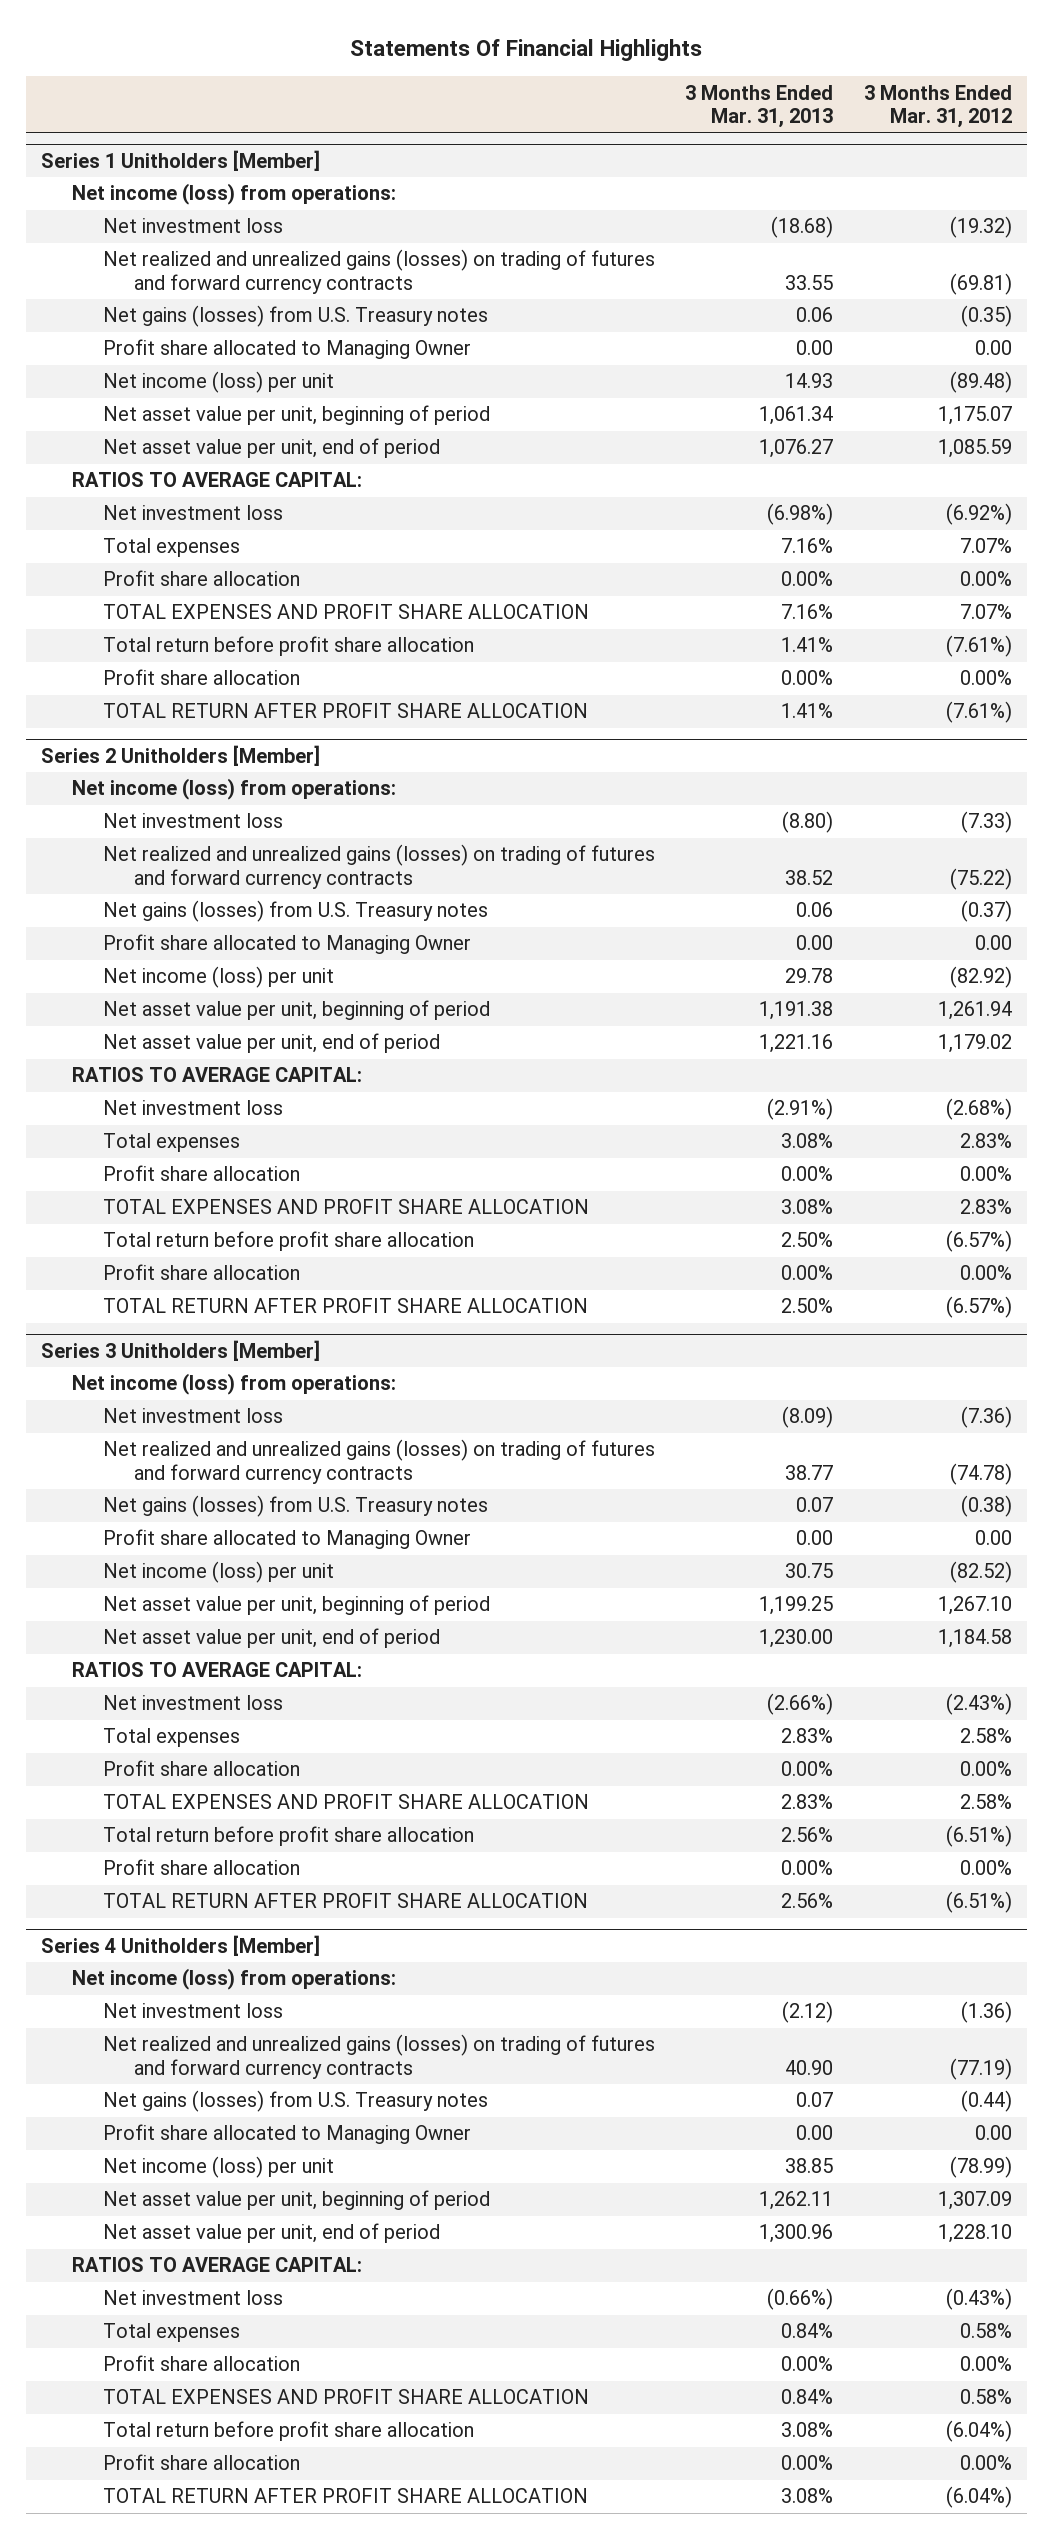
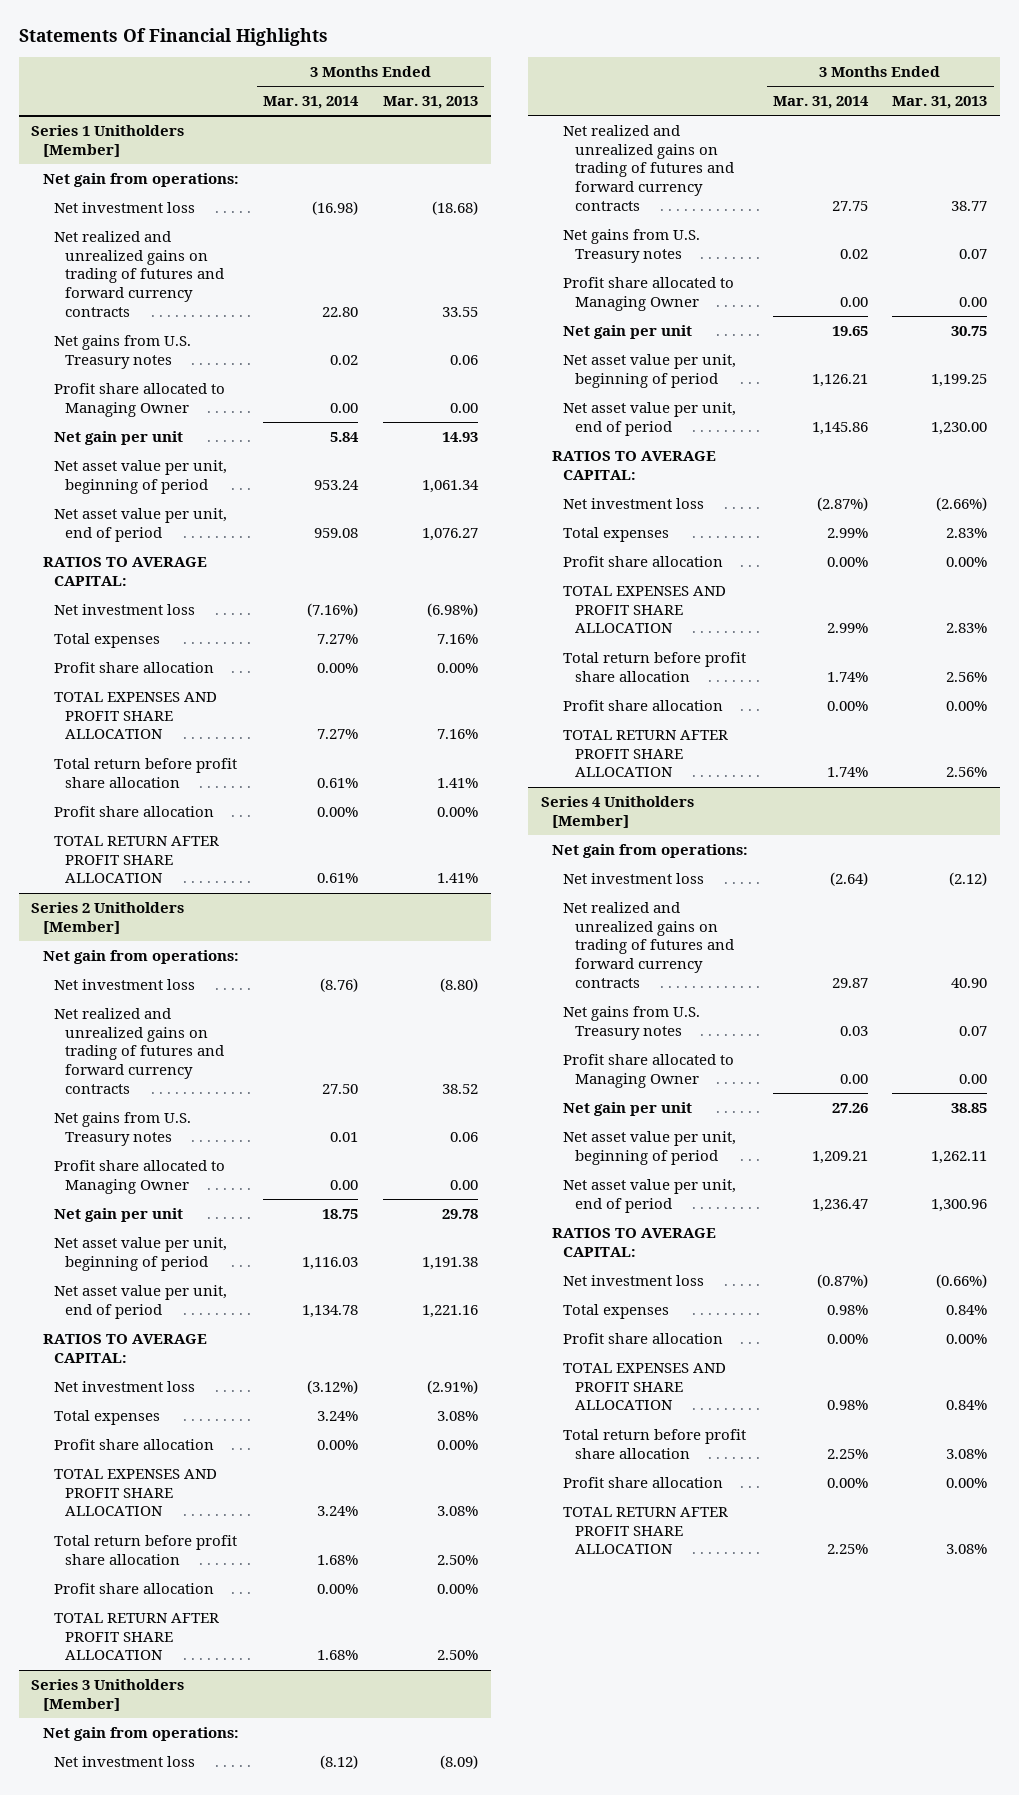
[863,84,1012,128] 3 Months Ended Mar. 31, 2012 -> none
none -> [263,96,360,110] Mar. 31, 2014
[71,183,396,206] Net income (loss) from operations: -> [42,172,239,187] Net gain from operations:
[102,249,655,294] Net realized and unrealized gains (losses) on trading of futures and forward currency contracts -> [54,230,225,317] Net realized and unrealized gains on trading of futures and forward currency contracts
[102,305,488,328] Net gains (losses) from U.S. Treasury notes -> [54,334,192,369] Net gains from U.S. Treasury notes
[102,371,334,394] Net income (loss) per unit -> [54,430,184,445] Net gain per unit
[71,778,396,801] Net income (loss) from operations: -> [42,949,239,964] Net gain from operations:
[102,844,655,889] Net realized and unrealized gains (losses) on trading of futures and forward currency contracts -> [54,1007,225,1094] Net realized and unrealized gains on trading of futures and forward currency contracts
[102,900,488,923] Net gains (losses) from U.S. Treasury notes -> [54,1111,192,1146] Net gains from U.S. Treasury notes
[102,966,334,989] Net income (loss) per unit -> [54,1207,184,1222] Net gain per unit
[71,1373,396,1396] Net income (loss) from operations: -> [42,1726,239,1741] Net gain from operations:
[102,1439,655,1484] Net realized and unrealized gains (losses) on trading of futures and forward currency contracts -> [563,124,734,211] Net realized and unrealized gains on trading of futures and forward currency contracts
[102,1495,488,1518] Net gains (losses) from U.S. Treasury notes -> [563,228,701,263] Net gains from U.S. Treasury notes
[102,1561,334,1584] Net income (loss) per unit -> [563,324,693,339] Net gain per unit
[71,1968,396,1991] Net income (loss) from operations: -> [551,843,748,858] Net gain from operations:
[102,2034,655,2079] Net realized and unrealized gains (losses) on trading of futures and forward currency contracts -> [563,901,734,988] Net realized and unrealized gains on trading of futures and forward currency contracts
[102,2090,488,2113] Net gains (losses) from U.S. Treasury notes -> [563,1005,701,1040] Net gains from U.S. Treasury notes
[102,2156,334,2179] Net income (loss) per unit -> [563,1101,693,1116] Net gain per unit

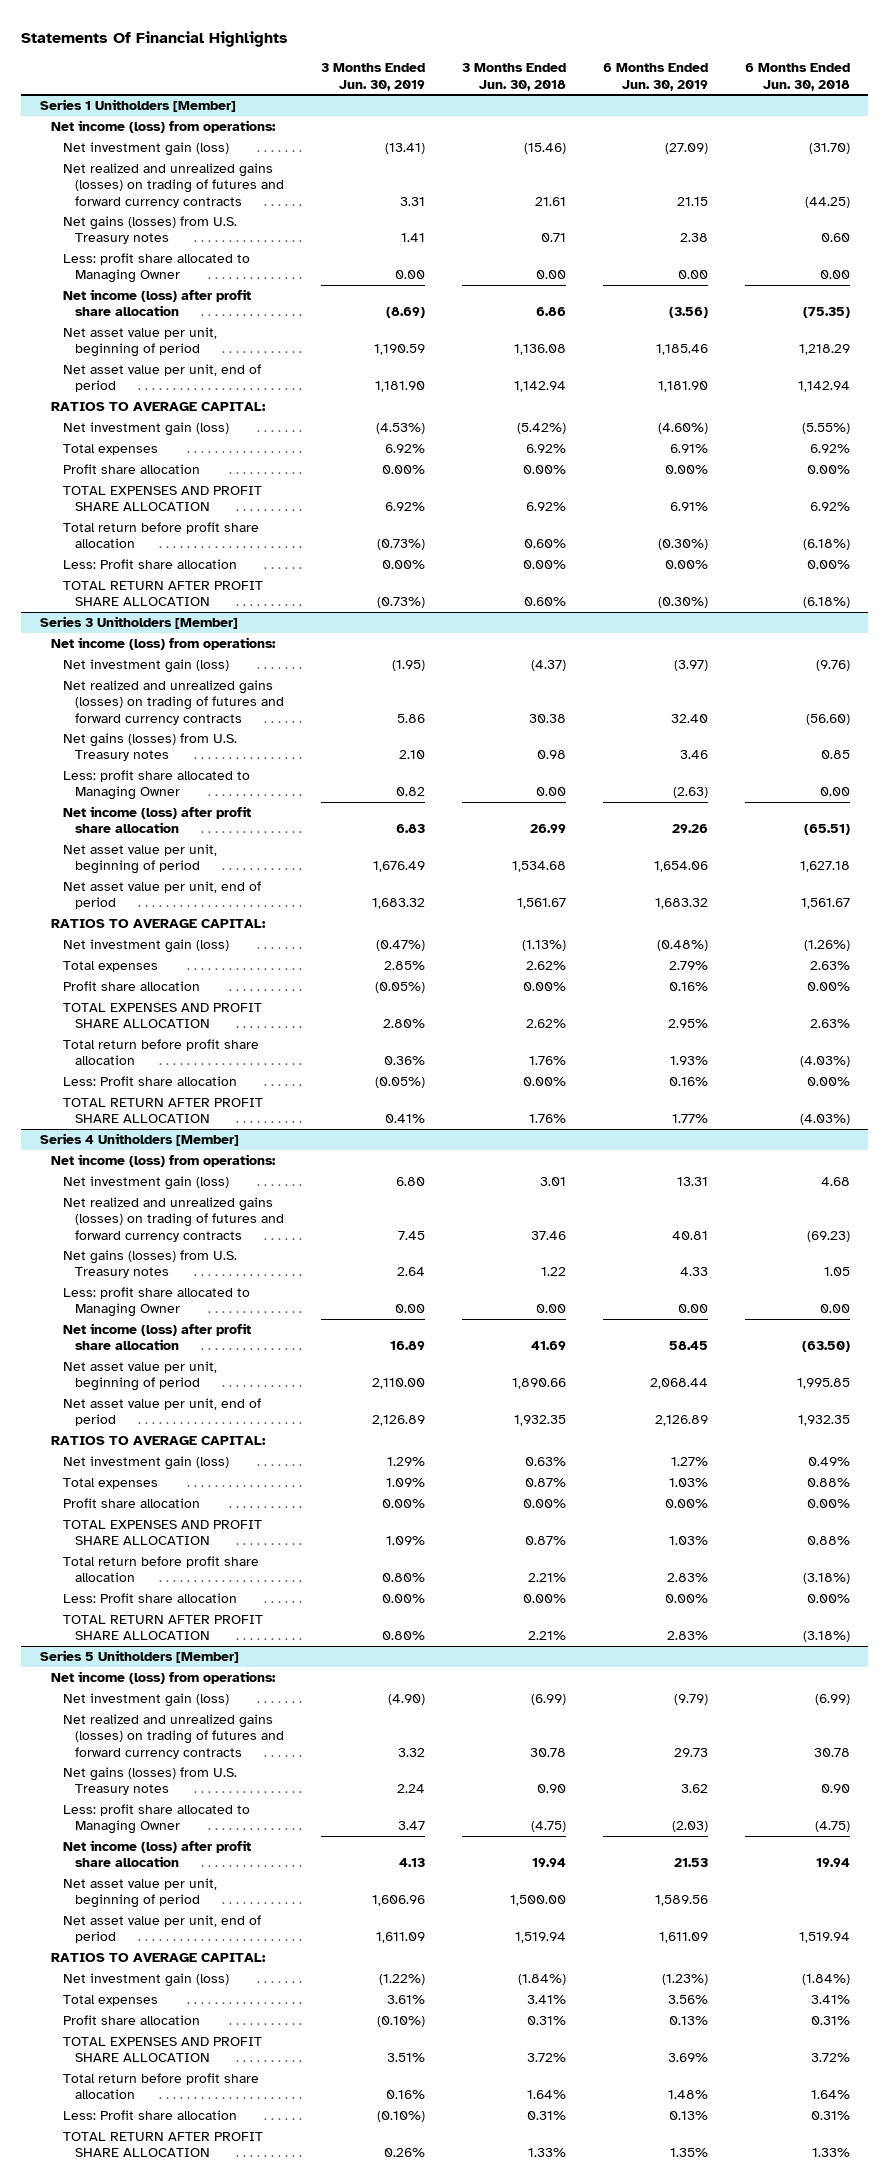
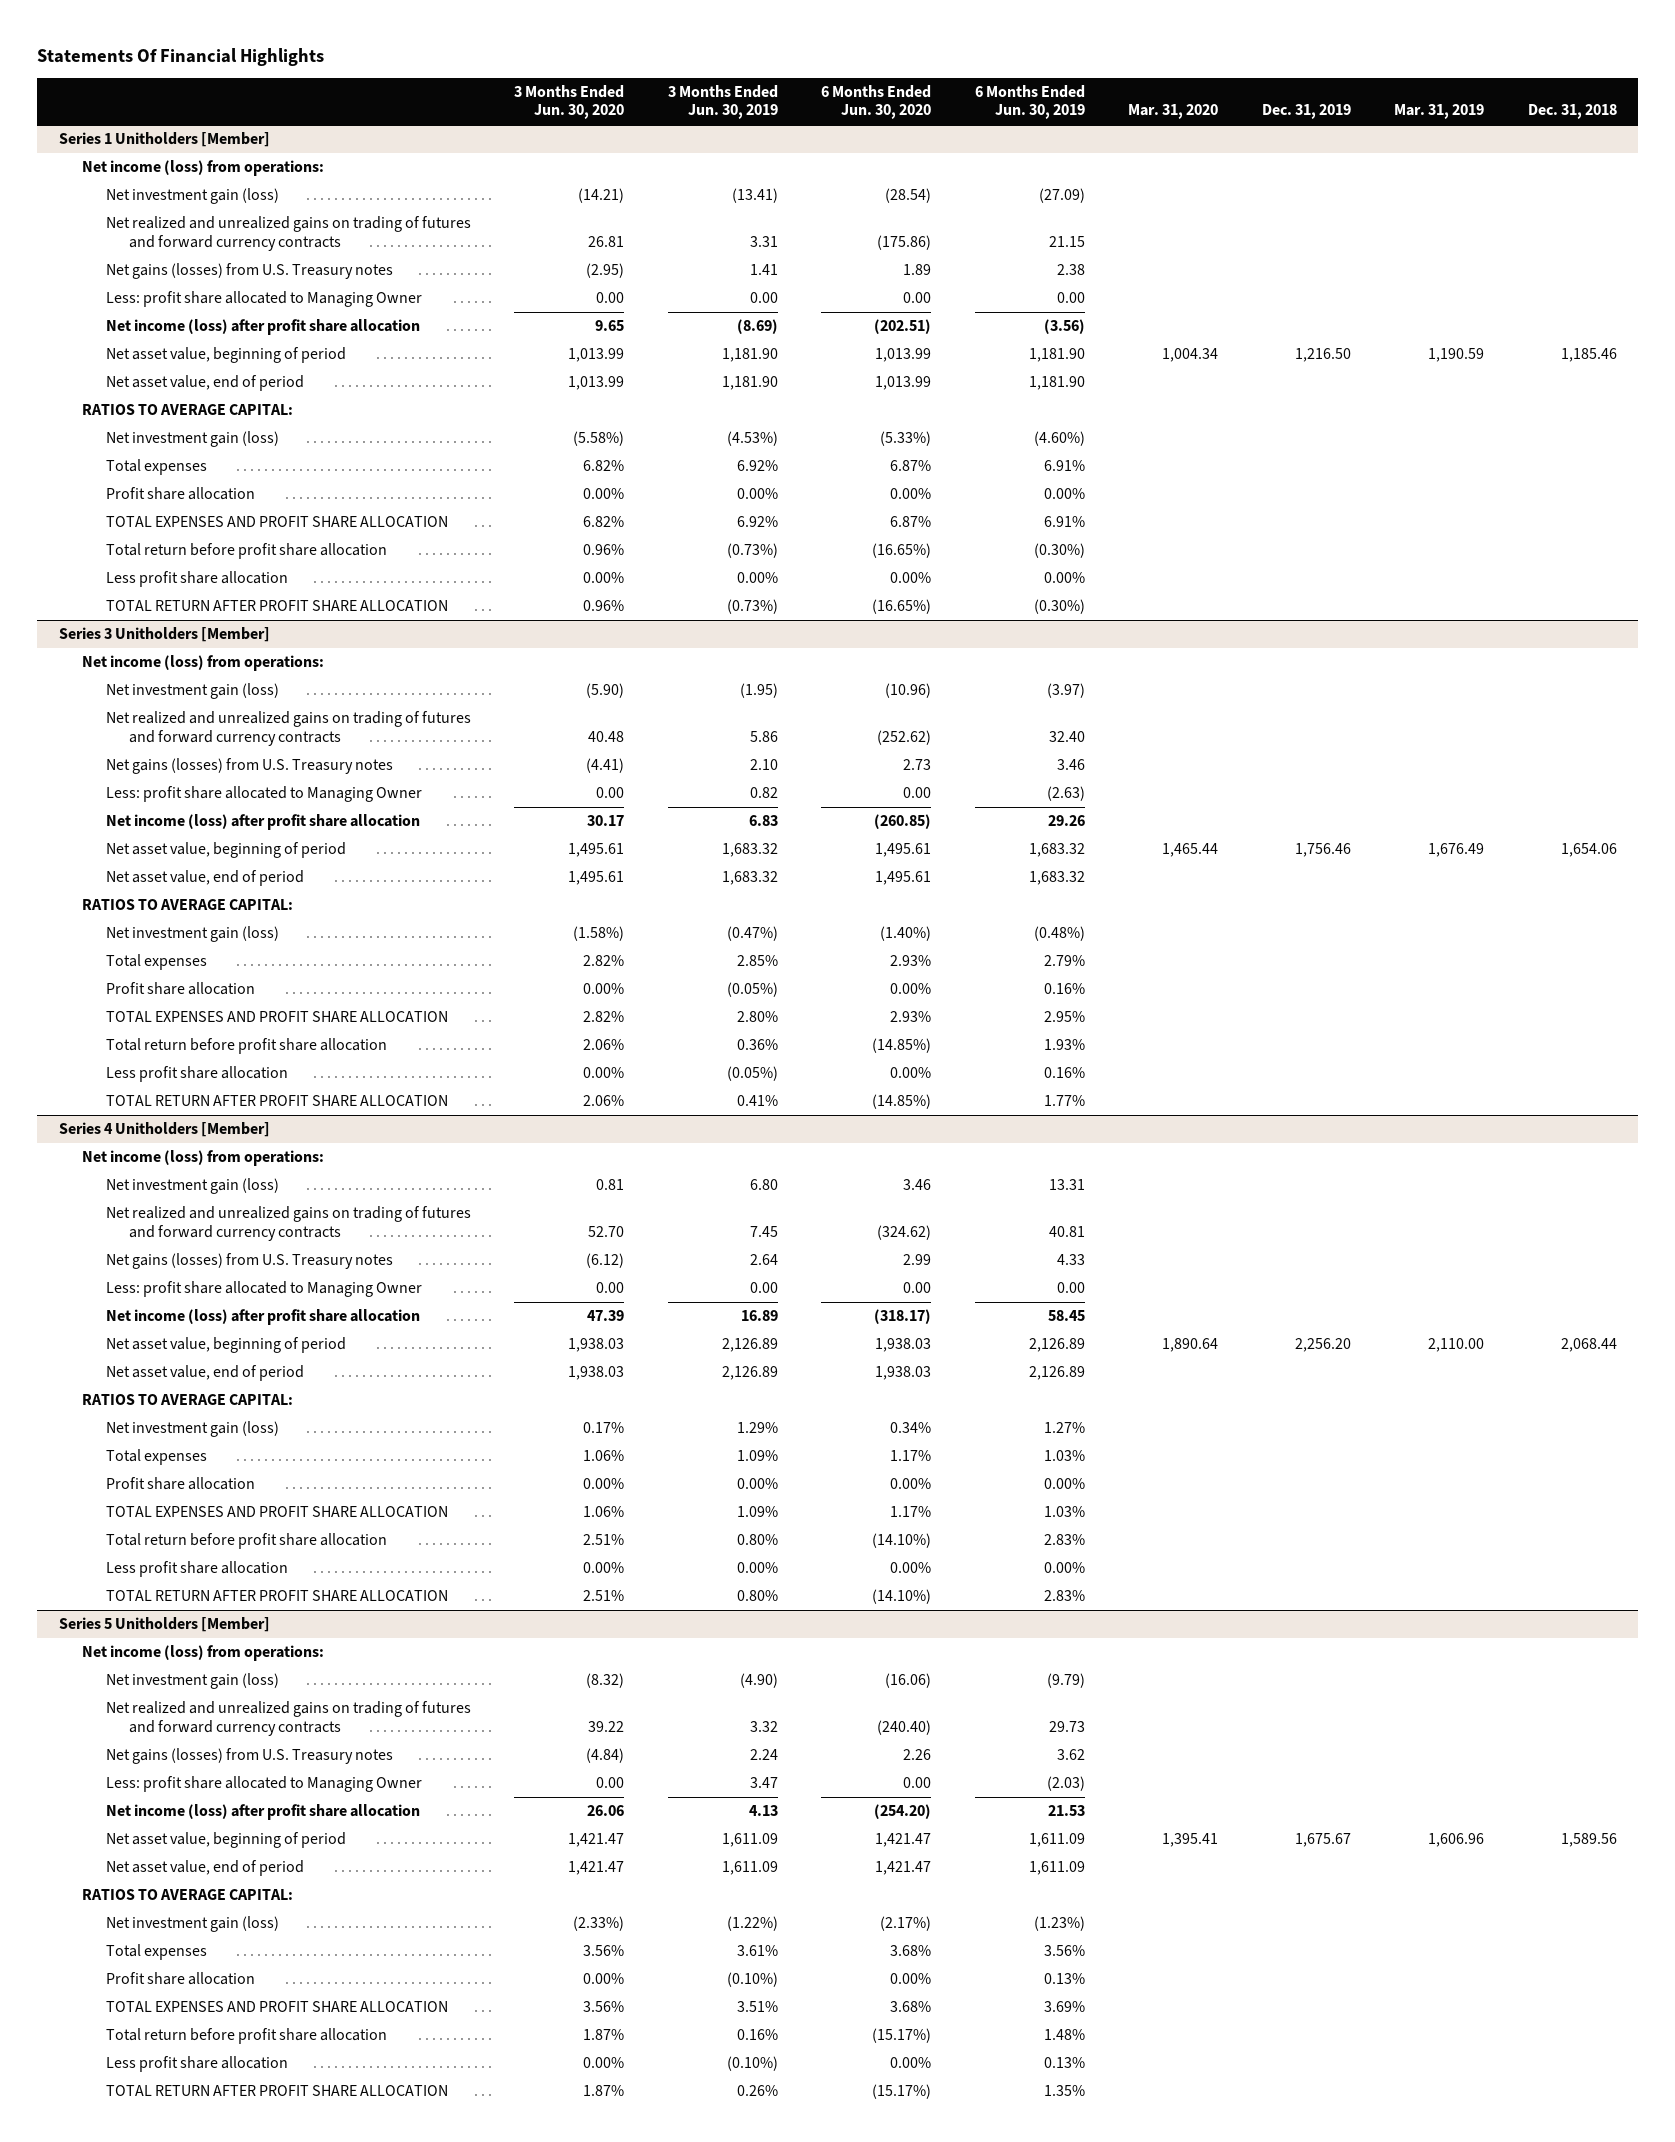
[461,63,566,91] 3 Months Ended Jun. 30, 2018 -> none
[744,63,850,91] 6 Months Ended Jun. 30, 2018 -> none
none -> [514,84,625,120] 3 Months Ended Jun. 30, 2020
none -> [821,84,932,120] 6 Months Ended Jun. 30, 2020
none -> [1128,104,1219,120] Mar. 31, 2020
none -> [1261,104,1351,120] Dec. 31, 2019
none -> [1394,104,1485,120] Mar. 31, 2019
none -> [1527,104,1617,120] Dec. 31, 2018
[63,163,284,208] Net realized and unrealized gains (losses) on trading of futures and forward currency contracts -> [105,216,471,251] Net realized and unrealized gains on trading of futures and forward currency contracts
[63,327,218,358] Net asset value per unit, beginning of period -> [105,347,346,364] Net asset value, beginning of period
[373,344,425,356] 1,190.59 -> [721,348,778,363] 1,181.90
[655,344,708,356] 1,185.46 -> [1028,348,1085,363] 1,181.90
[63,364,262,393] Net asset value per unit, end of period -> [105,375,304,392] Net asset value, end of period
[63,559,238,570] Less: Profit share allocation -> [105,571,288,588] Less profit share allocation
[63,680,284,725] Net realized and unrealized gains (losses) on trading of futures and forward currency contracts -> [105,711,471,746] Net realized and unrealized gains on trading of futures and forward currency contracts
[63,844,218,875] Net asset value per unit, beginning of period -> [105,842,346,859] Net asset value, beginning of period
[372,861,425,873] 1,676.49 -> [721,843,778,858] 1,683.32
[653,861,708,873] 1,654.06 -> [1028,843,1085,858] 1,683.32
[63,881,262,910] Net asset value per unit, end of period -> [105,870,304,887] Net asset value, end of period
[63,1076,238,1087] Less: Profit share allocation -> [105,1066,288,1083] Less profit share allocation
[63,1197,284,1242] Net realized and unrealized gains (losses) on trading of futures and forward currency contracts -> [105,1206,471,1241] Net realized and unrealized gains on trading of futures and forward currency contracts
[63,1361,218,1392] Net asset value per unit, beginning of period -> [105,1337,346,1354] Net asset value, beginning of period
[371,1378,425,1390] 2,110.00 -> [721,1338,778,1353] 2,126.89
[649,1378,708,1390] 2,068.44 -> [1028,1338,1085,1353] 2,126.89
[63,1398,262,1427] Net asset value per unit, end of period -> [105,1365,304,1382] Net asset value, end of period
[63,1593,238,1604] Less: Profit share allocation -> [105,1561,288,1578] Less profit share allocation
[63,1714,284,1759] Net realized and unrealized gains (losses) on trading of futures and forward currency contracts -> [105,1701,471,1736] Net realized and unrealized gains on trading of futures and forward currency contracts
[63,1878,218,1909] Net asset value per unit, beginning of period -> [105,1832,346,1849] Net asset value, beginning of period
[371,1895,425,1907] 1,606.96 -> [721,1833,778,1848] 1,611.09
[654,1895,708,1907] 1,589.56 -> [1028,1833,1085,1848] 1,611.09
[63,1915,262,1944] Net asset value per unit, end of period -> [105,1860,304,1877] Net asset value, end of period
[63,2110,238,2121] Less: Profit share allocation -> [105,2056,288,2073] Less profit share allocation

